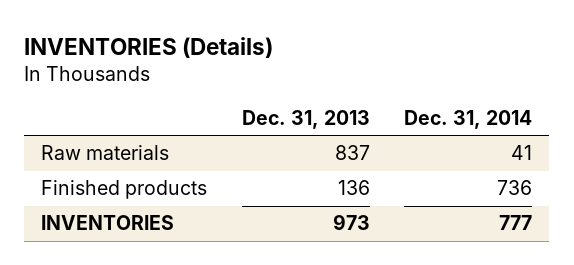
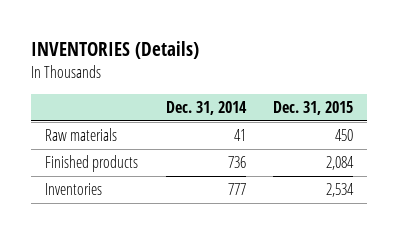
[241,109,370,129] Dec. 31, 2013 -> none
none -> [273,101,354,116] Dec. 31, 2015
[41,215,175,231] INVENTORIES -> [44,183,102,196] Inventories

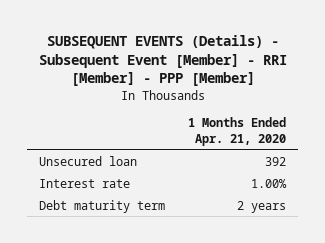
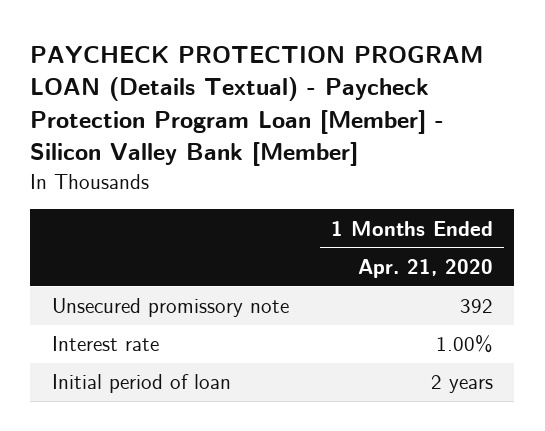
[38,35,287,87] SUBSEQUENT EVENTS (Details) - Subsequent Event [Member] - RRI [Member] - PPP [Member] -> [30,45,484,167] PAYCHECK PROTECTION PROGRAM LOAN (Details Textual) - Paycheck Protection Program Loan [Member] - Silicon Valley Bank [Member]
[39,155,138,166] Unsecured loan -> [51,298,289,318] Unsecured promissory note
[39,199,166,213] Debt maturity term -> [51,374,231,394] Initial period of loan

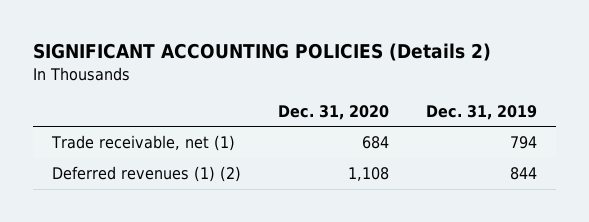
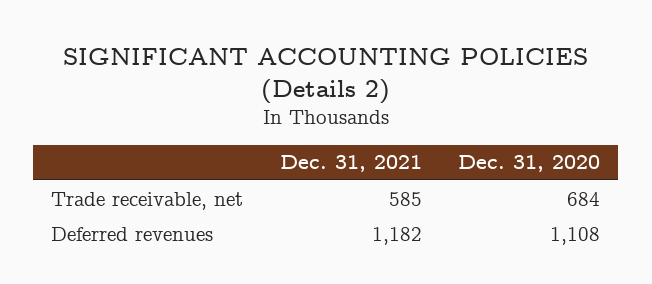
[426,104,538,120] Dec. 31, 2019 -> none
none -> [279,155,422,173] Dec. 31, 2021
[50,135,235,152] Trade receivable, net (1) -> [51,191,244,210] Trade receivable, net
[51,166,241,183] Deferred revenues (1) (2) -> [51,226,214,241] Deferred revenues

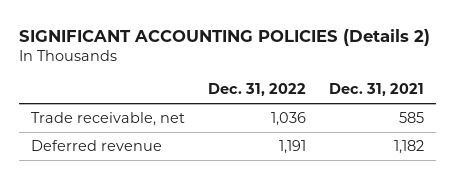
[458,155,601,173] Dec. 31, 2020 -> none
none -> [208,83,307,97] Dec. 31, 2022
[51,226,214,241] Deferred revenues -> [30,139,162,151] Deferred revenue

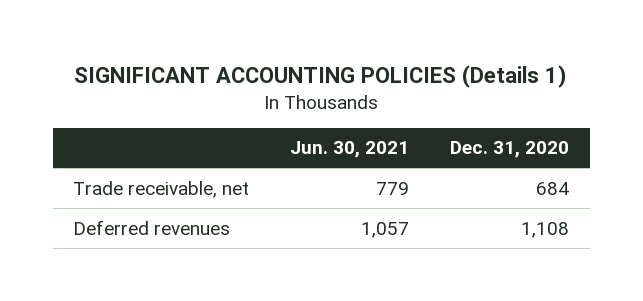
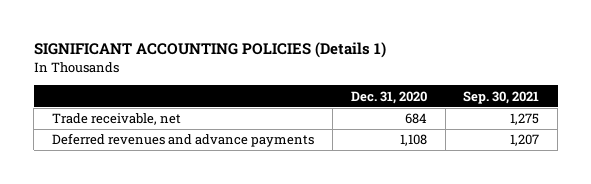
[290,141,410,159] Jun. 30, 2021 -> none
none -> [463,90,540,104] Sep. 30, 2021
[73,219,231,235] Deferred revenues -> [52,133,315,148] Deferred revenues and advance payments

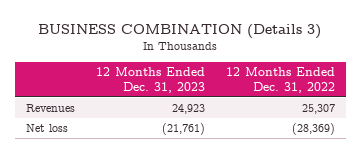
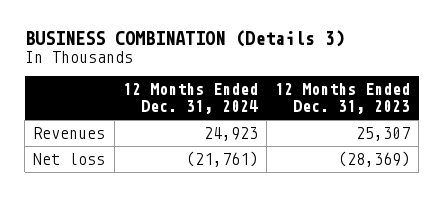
[225,67,335,93] 12 Months Ended Dec. 31, 2022 -> none
none -> [122,83,258,115] 12 Months Ended Dec. 31, 2024
[171,104,205,115] 24,923 -> [355,127,410,142] 25,307
[161,123,205,136] (21,761) -> [337,151,410,168] (28,369)

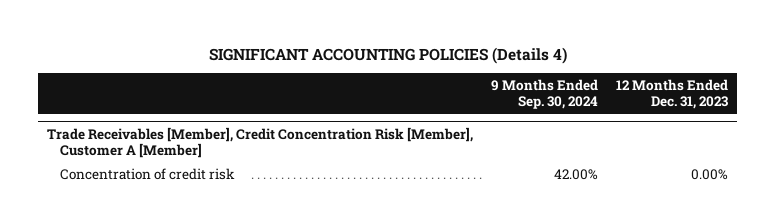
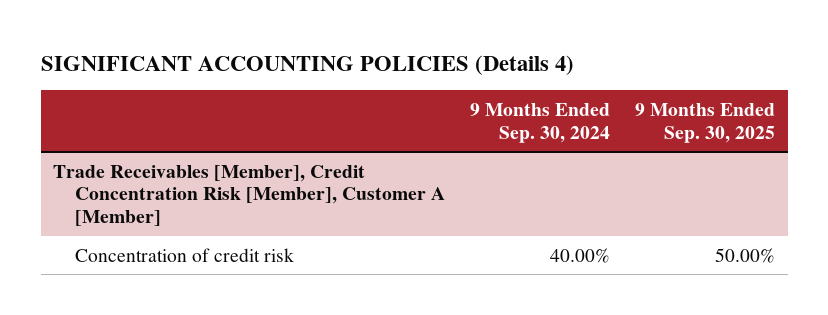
[615,79,728,110] 12 Months Ended Dec. 31, 2023 -> none
none -> [635,102,776,143] 9 Months Ended Sep. 30, 2025
[554,169,599,181] 42.00% -> [549,247,610,263] 40.00%

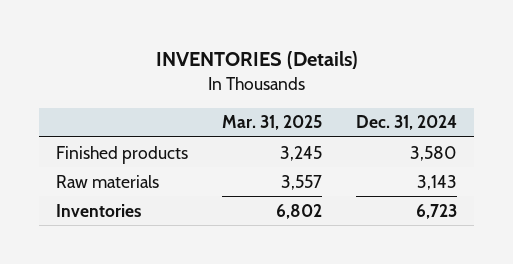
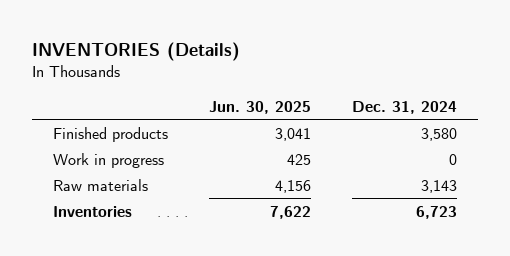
[222,115,323,131] Mar. 31, 2025 -> none
none -> [209,100,312,114] Jun. 30, 2025
none -> [52,152,164,168] Work in progress

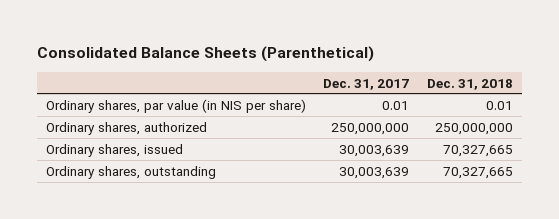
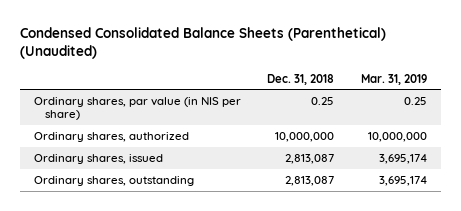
[36,46,374,63] Consolidated Balance Sheets (Parenthetical) -> [20,27,387,60] Condensed Consolidated Balance Sheets (Parenthetical) (Unaudited)
[323,78,410,90] Dec. 31, 2017 -> none
none -> [361,73,428,85] Mar. 31, 2019
[485,100,513,110] 0.01 -> [311,96,335,105] 0.25
[434,122,513,135] 250,000,000 -> [275,131,335,142] 10,000,000
[442,144,513,157] 70,327,665 -> [285,153,335,164] 2,813,087
[442,166,513,179] 70,327,665 -> [285,175,335,186] 2,813,087

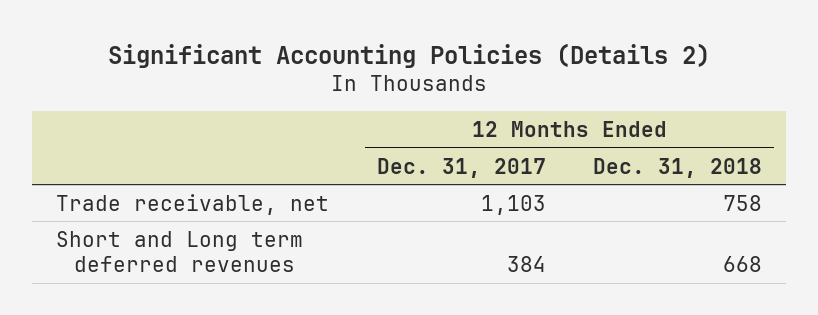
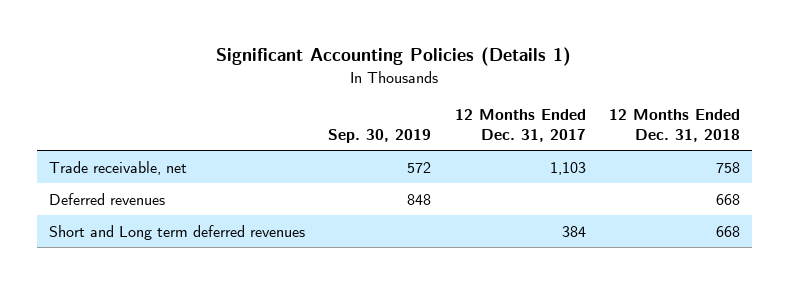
[108,42,711,68] Significant Accounting Policies (Details 2) -> [216,47,572,67] Significant Accounting Policies (Details 1)
none -> [328,128,432,143] Sep. 30, 2019
none -> [48,192,165,205] Deferred revenues

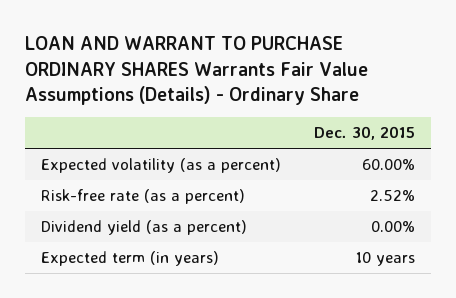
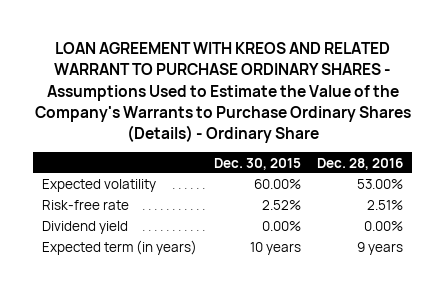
[25,36,369,106] LOAN AND WARRANT TO PURCHASE ORDINARY SHARES Warrants Fair Value Assumptions (Details) - Ordinary Share -> [34,42,411,143] LOAN AGREEMENT WITH KREOS AND RELATED WARRANT TO PURCHASE ORDINARY SHARES - Assumptions Used to Estimate the Value of the Company's Warrants to Purchase Ordinary Shares (Details) - Ordinary Share
none -> [317,157,404,170] Dec. 28, 2016
[41,158,282,174] Expected volatility (as a percent) -> [41,179,156,193] Expected volatility
[41,189,246,205] Risk-free rate (as a percent) -> [41,200,129,211] Risk-free rate
[41,220,248,236] Dividend yield (as a percent) -> [41,221,128,235] Dividend yield

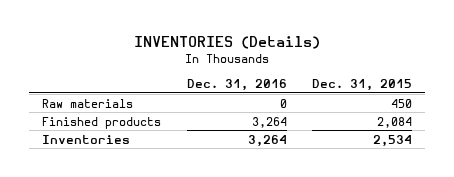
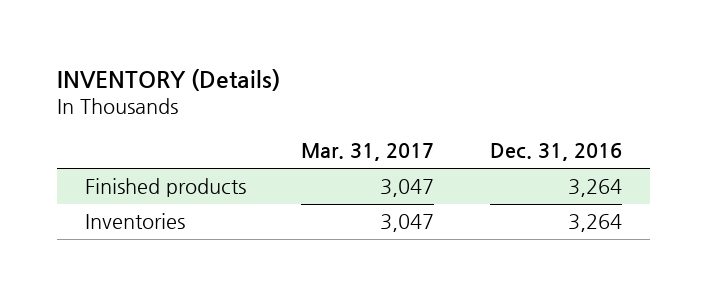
[134,36,321,50] INVENTORIES (Details) -> [56,68,280,91] INVENTORY (Details)
[312,78,413,91] Dec. 31, 2015 -> none
none -> [301,143,435,162] Mar. 31, 2017
[42,98,134,108] Raw materials -> none

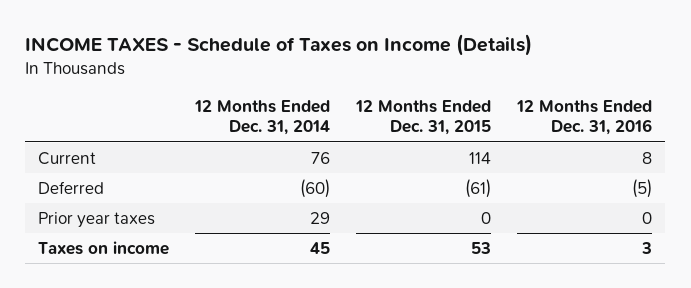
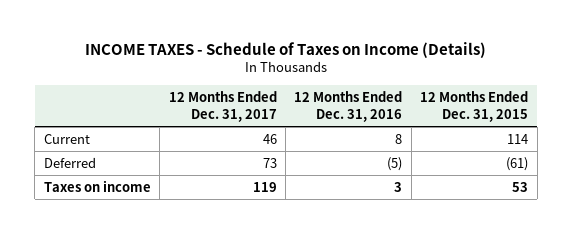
[194,99,331,136] 12 Months Ended Dec. 31, 2014 -> none
none -> [168,91,277,122] 12 Months Ended Dec. 31, 2017
[38,211,156,228] Prior year taxes -> none

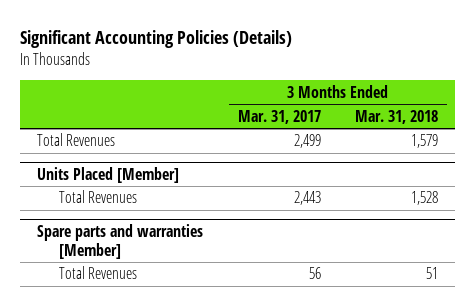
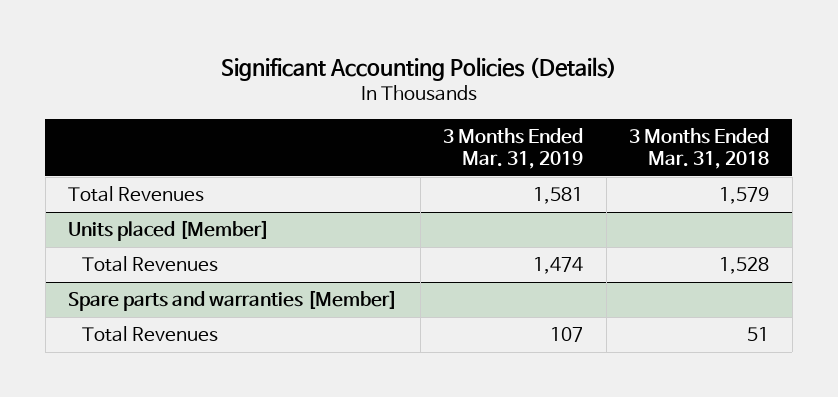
[237,109,321,124] Mar. 31, 2017 -> none
none -> [443,127,584,169] 3 Months Ended Mar. 31, 2019
[37,166,180,183] Units Placed [Member] -> [68,220,270,242] Units placed [Member]

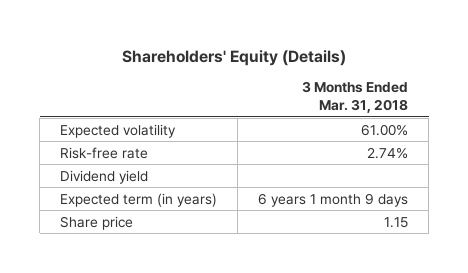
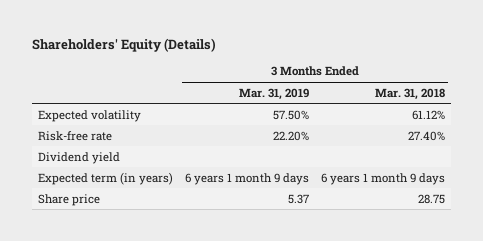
none -> [239,87,310,100] Mar. 31, 2019
[361,123,409,136] 61.00% -> [412,109,446,120] 61.12%
[367,146,409,159] 2.74% -> [408,130,446,141] 27.40%
[384,216,409,228] 1.15 -> [418,193,446,204] 28.75

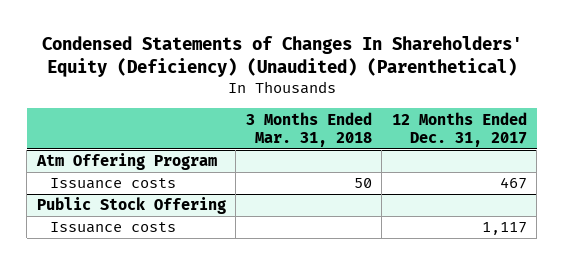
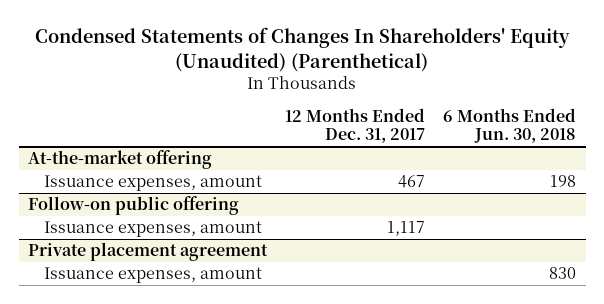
[41,36,522,78] Condensed Statements of Changes In Shareholders' Equity (Deficiency) (Unaudited) (Parenthetical) -> [35,27,571,72] Condensed Statements of Changes In Shareholders' Equity (Unaudited) (Parenthetical)
[245,111,372,147] 3 Months Ended Mar. 31, 2018 -> none
none -> [443,108,577,144] 6 Months Ended Jun. 30, 2018
[35,153,217,171] Atm Offering Program -> [27,150,212,170] At-the-market offering
[49,178,176,190] Issuance costs -> [44,175,263,192] Issuance expenses, amount
[36,197,226,215] Public Stock Offering -> [27,196,239,216] Follow-on public offering
[49,222,176,234] Issuance costs -> [44,221,263,238] Issuance expenses, amount
none -> [27,242,268,262] Private placement agreement
none -> [44,267,263,284] Issuance expenses, amount

